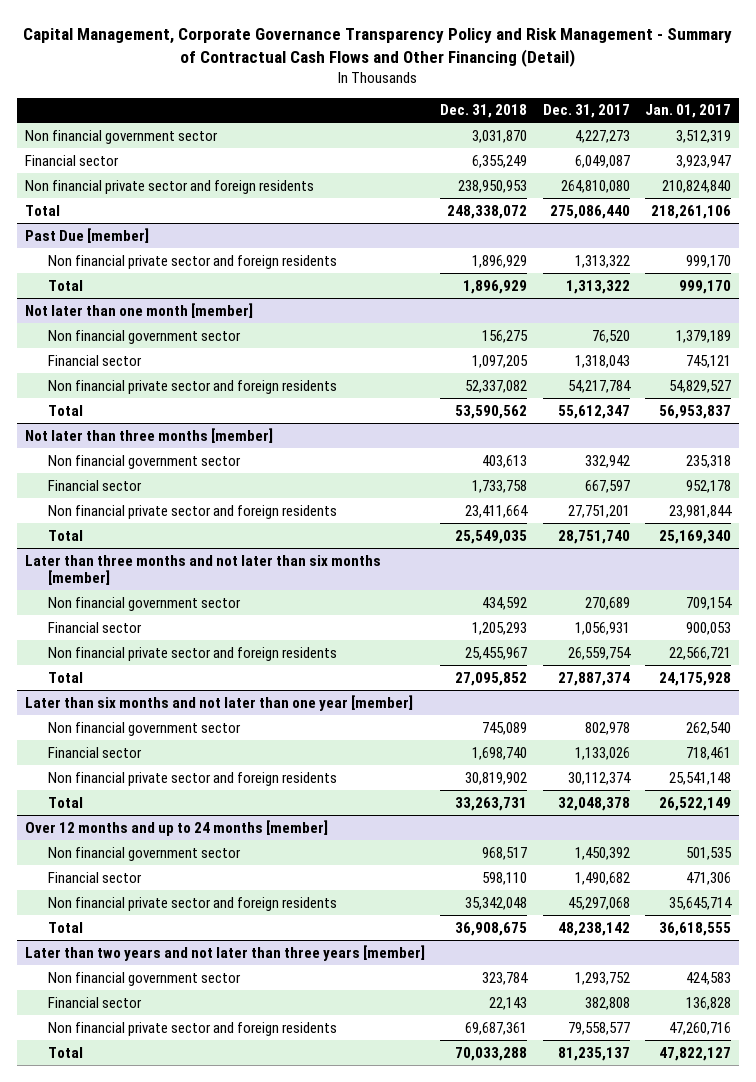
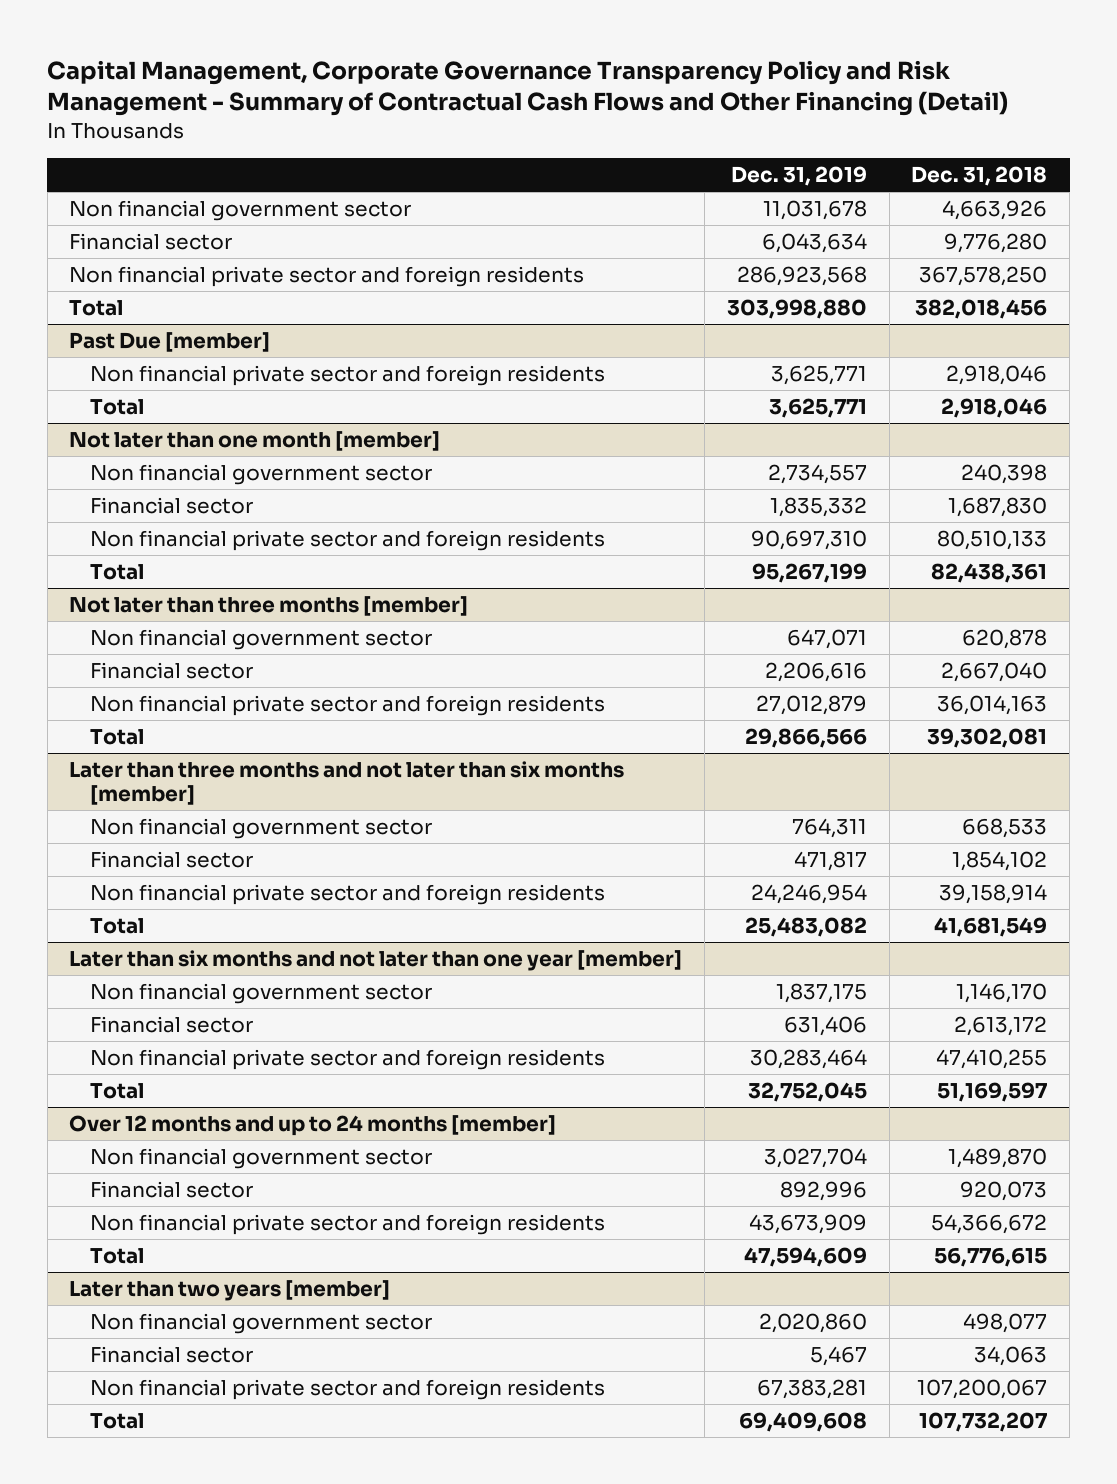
[542,104,630,119] Dec. 31, 2017 -> none
[645,104,732,119] Jan. 01, 2017 -> none
none -> [730,166,867,187] Dec. 31, 2019
[472,129,528,143] 3,031,870 -> [942,199,1048,220] 4,663,926
[472,154,528,168] 6,355,249 -> [944,232,1048,253] 9,776,280
[458,179,528,193] 238,950,953 -> [919,265,1048,286] 367,578,250
[447,204,528,219] 248,338,072 -> [915,298,1048,319] 382,018,456
[472,254,528,268] 1,896,929 -> [946,364,1048,385] 2,918,046
[463,279,528,294] 1,896,929 -> [941,397,1048,418] 2,918,046
[482,329,529,343] 156,275 -> [961,463,1048,484] 240,398
[472,354,529,368] 1,097,205 -> [948,496,1048,517] 1,687,830
[465,379,528,393] 52,337,082 -> [937,529,1048,550] 80,510,133
[455,404,528,419] 53,590,562 -> [931,562,1048,583] 82,438,361
[482,454,528,468] 403,613 -> [962,628,1048,649] 620,878
[472,479,528,493] 1,733,758 -> [941,661,1048,682] 2,667,040
[465,504,529,518] 23,411,664 -> [937,694,1048,715] 36,014,163
[455,529,528,544] 25,549,035 -> [927,727,1048,748] 39,302,081
[482,596,528,610] 434,592 -> [962,817,1048,838] 668,533
[472,621,528,635] 1,205,293 -> [952,850,1048,871] 1,854,102
[465,646,528,660] 25,455,967 -> [939,883,1048,904] 39,158,914
[455,671,528,686] 27,095,852 -> [934,916,1048,937] 41,681,549
[482,721,528,735] 745,089 -> [956,982,1048,1003] 1,146,170
[472,746,528,760] 1,698,740 -> [954,1015,1048,1036] 2,613,172
[465,771,528,785] 30,819,902 -> [936,1048,1048,1069] 47,410,255
[455,796,528,811] 33,263,731 -> [937,1081,1048,1102] 51,169,597
[482,846,528,860] 968,517 -> [948,1147,1048,1168] 1,489,870
[482,871,528,885] 598,110 -> [960,1180,1048,1201] 920,073
[465,896,528,910] 35,342,048 -> [931,1213,1048,1234] 54,366,672
[455,921,528,936] 36,908,675 -> [934,1246,1048,1267] 56,776,615
[24,944,425,961] Later than two years and not later than three years [member] -> [69,1279,391,1301] Later than two years [member]
[482,971,529,985] 323,784 -> [963,1312,1048,1333] 498,077
[489,996,528,1010] 22,143 -> [974,1345,1048,1366] 34,063
[465,1021,528,1035] 69,687,361 -> [917,1378,1048,1399] 107,200,067
[455,1046,528,1061] 70,033,288 -> [919,1411,1048,1432] 107,732,207

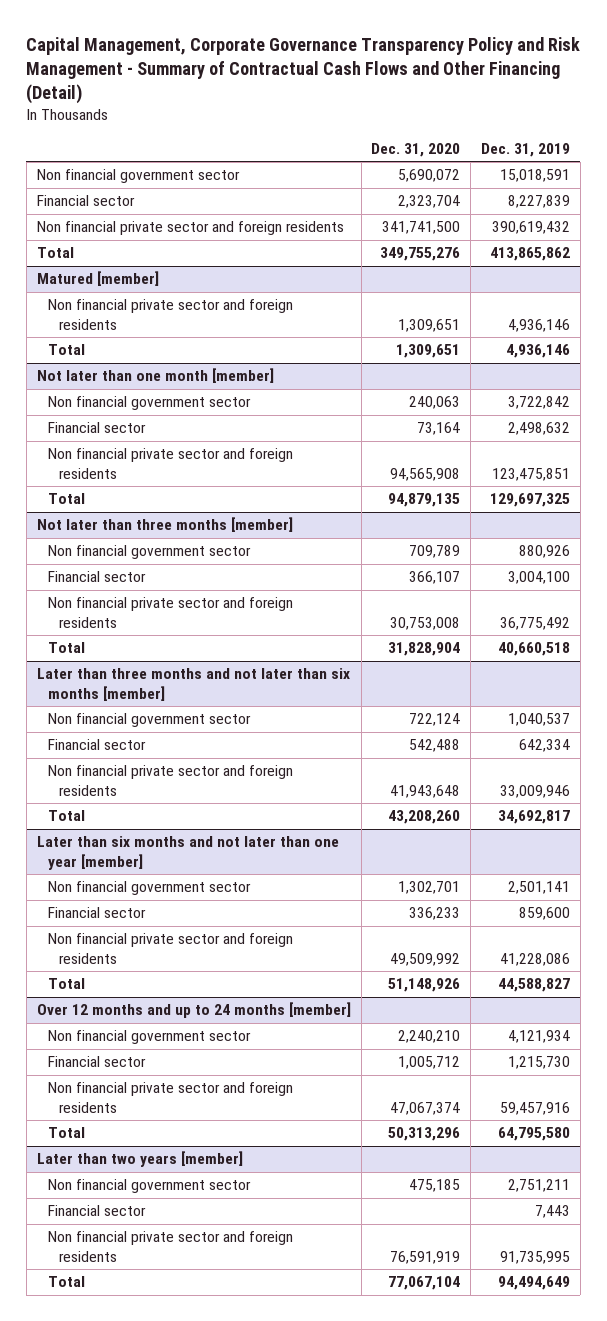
[911,166,1048,187] Dec. 31, 2018 -> none
none -> [371,143,461,158] Dec. 31, 2020
[762,199,867,220] 11,031,678 -> [500,169,571,183] 15,018,591
[761,232,867,253] 6,043,634 -> [508,195,571,209] 8,227,839
[736,265,867,286] 286,923,568 -> [492,221,571,235] 390,619,432
[726,298,867,319] 303,998,880 -> [490,247,571,262] 413,865,862
[69,331,271,352] Past Due [member] -> [36,271,159,287] Matured [member]
[770,364,867,385] 3,625,771 -> [508,318,571,332] 4,936,146
[768,397,867,418] 3,625,771 -> [506,344,571,359] 4,936,146
[767,463,867,484] 2,734,557 -> [508,396,571,410] 3,722,842
[769,496,867,517] 1,835,332 -> [508,422,571,436] 2,498,632
[750,529,867,550] 90,697,310 -> [492,467,571,481] 123,475,851
[751,562,867,583] 95,267,199 -> [490,493,571,508] 129,697,325
[786,628,867,649] 647,071 -> [519,545,571,559] 880,926
[764,661,867,682] 2,206,616 -> [508,571,571,585] 3,004,100
[755,694,867,715] 27,012,879 -> [500,616,571,630] 36,775,492
[744,727,867,748] 29,866,566 -> [498,642,571,657] 40,660,518
[791,817,867,838] 764,311 -> [508,713,571,727] 1,040,537
[793,850,867,871] 471,817 -> [519,739,571,753] 642,334
[750,883,867,904] 24,246,954 -> [500,784,571,798] 33,009,946
[744,916,867,937] 25,483,082 -> [498,810,571,825] 34,692,817
[775,982,867,1003] 1,837,175 -> [508,881,571,895] 2,501,141
[783,1015,867,1036] 631,406 -> [519,907,571,921] 859,600
[749,1048,867,1069] 30,283,464 -> [500,952,571,966] 41,228,086
[747,1081,867,1102] 32,752,045 -> [498,978,571,993] 44,588,827
[763,1147,867,1168] 3,027,704 -> [508,1030,571,1044] 4,121,934
[779,1180,867,1201] 892,996 -> [508,1056,571,1070] 1,215,730
[748,1213,867,1234] 43,673,909 -> [500,1101,571,1115] 59,457,916
[743,1246,867,1267] 47,594,609 -> [498,1127,571,1142] 64,795,580
[758,1312,867,1333] 2,020,860 -> [508,1179,571,1193] 2,751,211
[809,1345,867,1366] 5,467 -> [535,1205,571,1219] 7,443
[756,1378,867,1399] 67,383,281 -> [500,1250,571,1264] 91,735,995
[738,1411,867,1432] 69,409,608 -> [498,1276,571,1291] 94,494,649

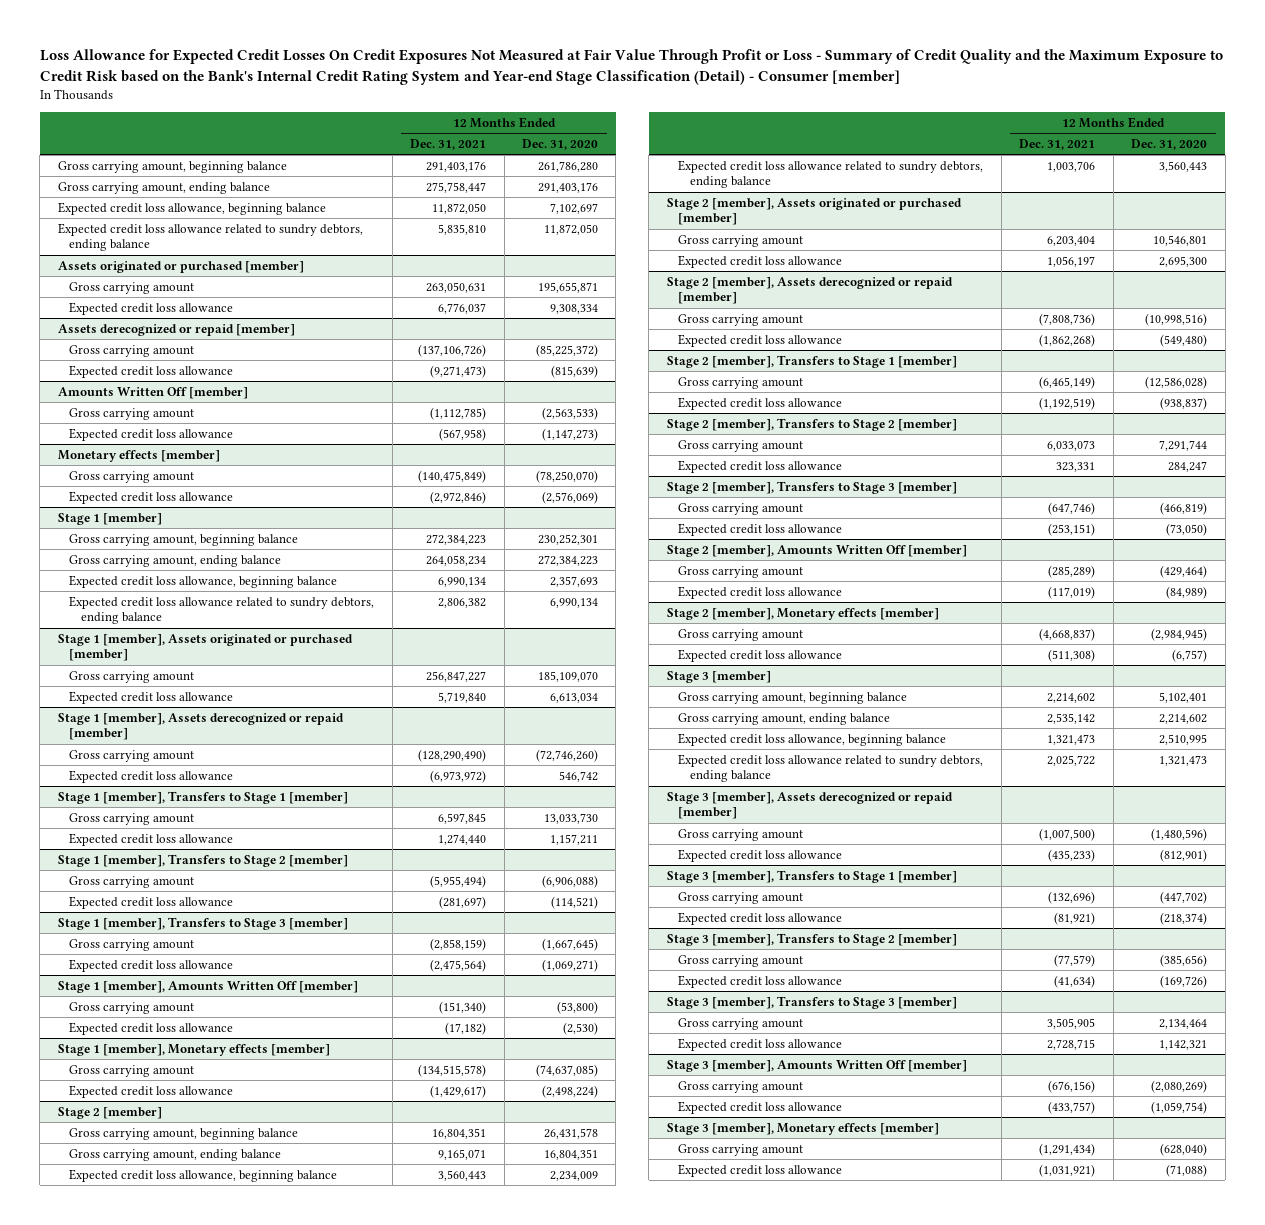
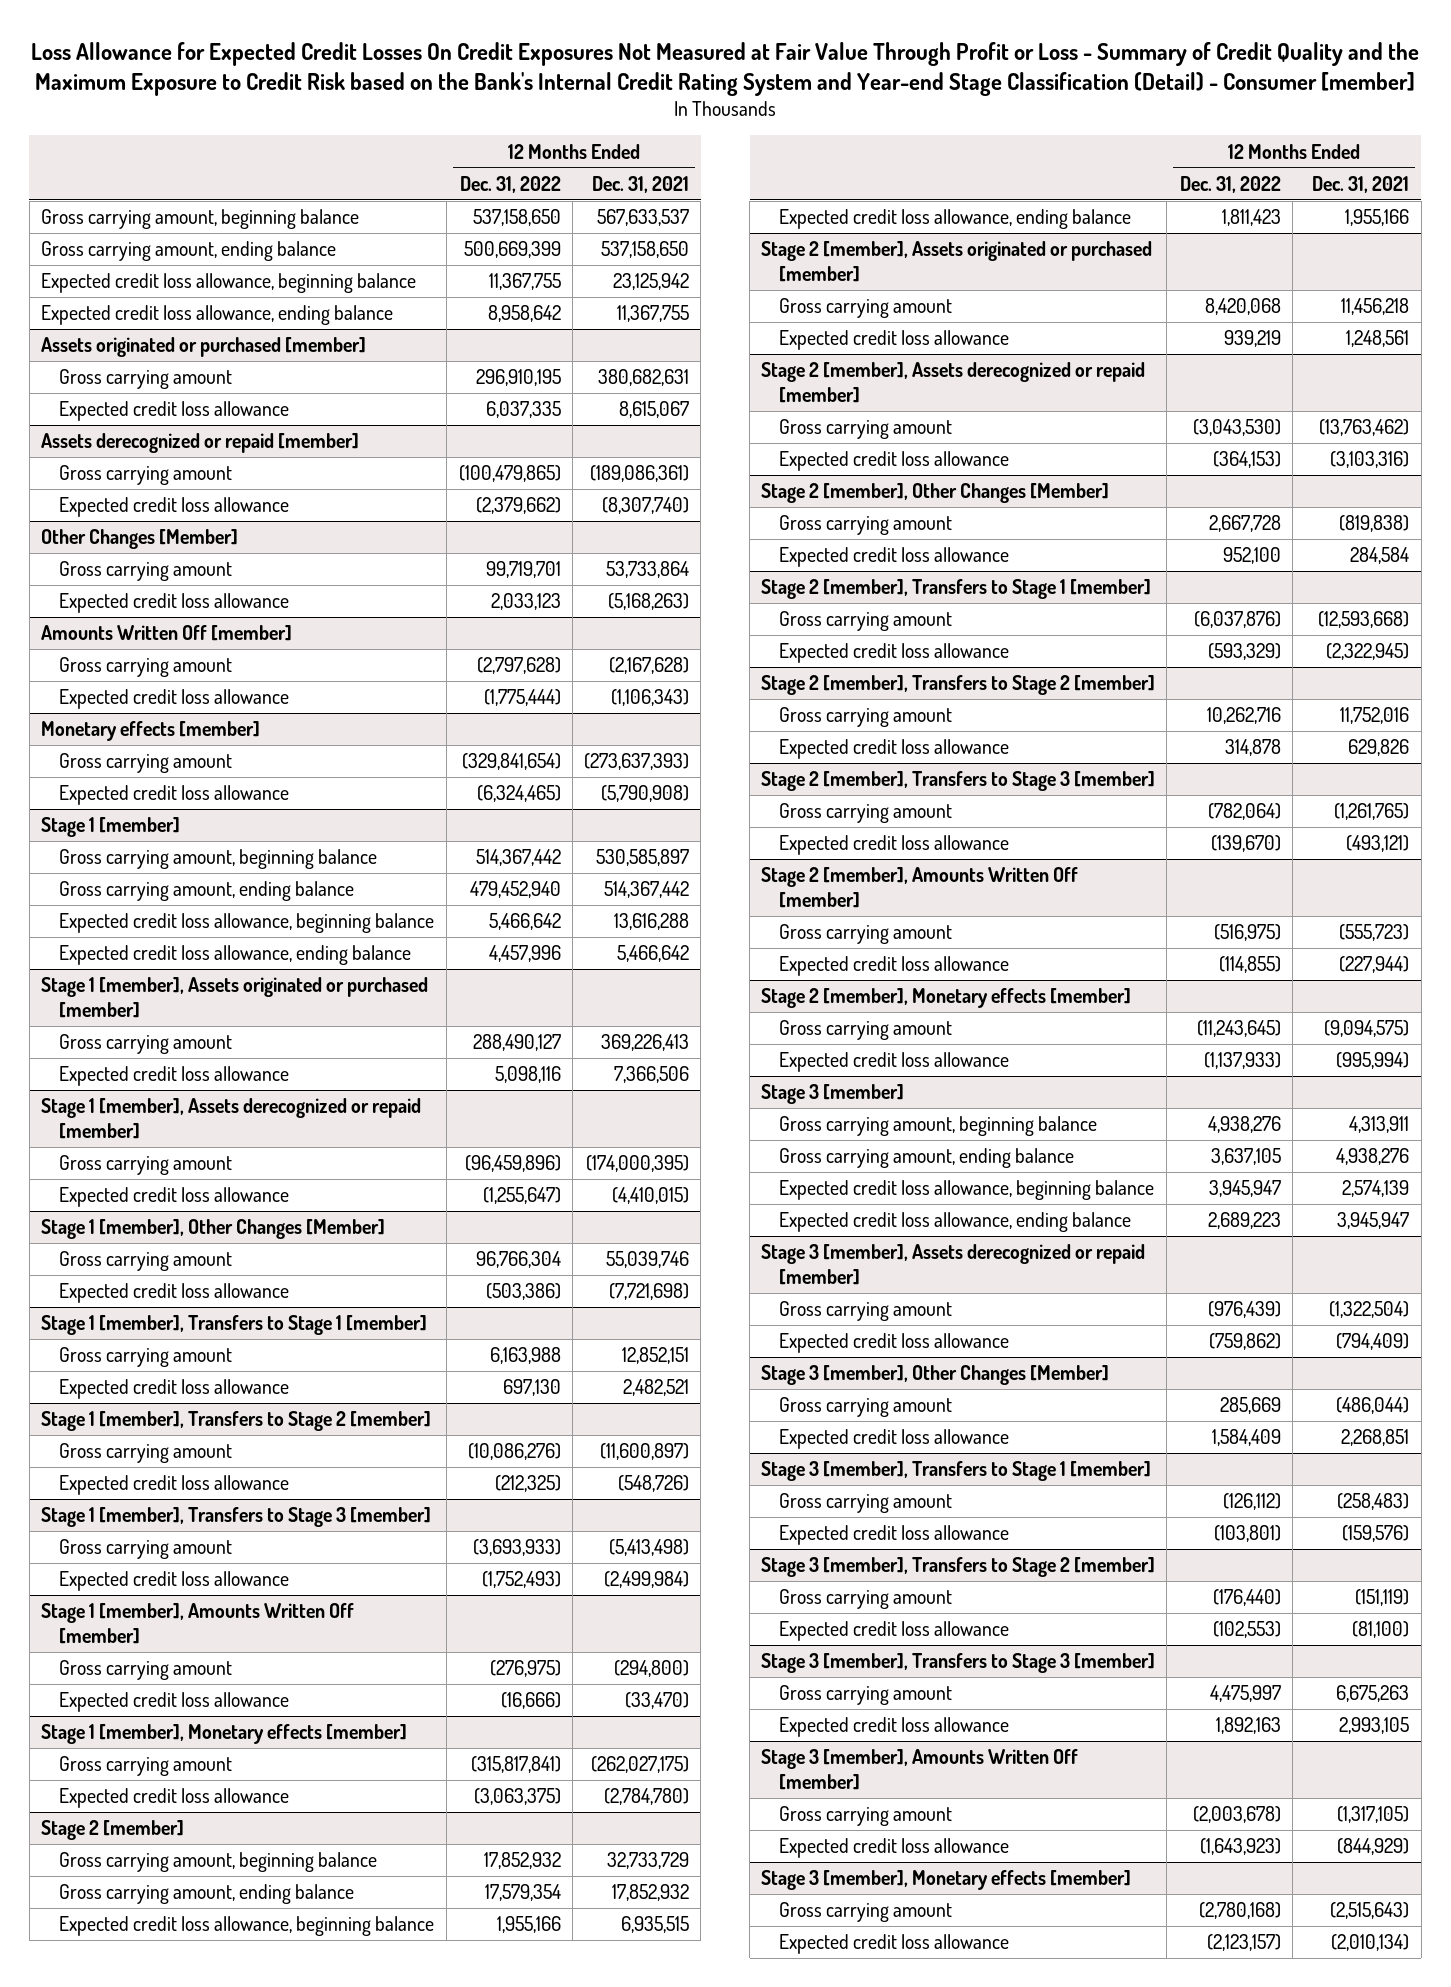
[522,139,599,151] Dec. 31, 2020 -> none
none -> [459,175,561,193] Dec. 31, 2022
[426,160,487,172] 291,403,176 -> [597,209,690,227] 567,633,537
[426,181,487,193] 275,758,447 -> [601,241,690,259] 537,158,650
[432,202,487,214] 11,872,050 -> [613,273,690,291] 23,125,942
[57,222,363,252] Expected credit loss allowance related to sundry debtors, ending balance -> [41,305,394,326] Expected credit loss allowance, ending balance
[438,223,487,235] 5,835,810 -> [617,305,690,323] 11,367,755
[426,281,487,293] 263,050,631 -> [598,369,690,387] 380,682,631
[438,302,487,314] 6,776,037 -> [619,401,690,419] 8,615,067
[418,343,487,357] (137,106,726) -> [590,465,690,483] (189,086,361)
[430,364,487,378] (9,271,473) -> [602,497,690,515] (8,307,740)
none -> [41,529,239,550] Other Changes [Member]
none -> [59,561,233,582] Gross carrying amount
none -> [59,593,290,614] Expected credit loss allowance
[430,406,487,420] (1,112,785) -> [609,657,690,675] (2,167,628)
[439,427,487,441] (567,958) -> [611,689,690,707] (1,106,343)
[418,469,487,483] (140,475,849) -> [584,753,690,771] (273,637,393)
[430,490,487,504] (2,972,846) -> [601,785,690,803] (5,790,908)
[426,533,487,545] 272,384,223 -> [596,849,690,867] 530,585,897
[426,554,487,566] 264,058,234 -> [604,881,690,899] 514,367,442
[438,576,487,587] 6,990,134 -> [614,913,690,931] 13,616,288
[69,595,375,625] Expected credit loss allowance related to sundry debtors, ending balance -> [59,945,412,966] Expected credit loss allowance, ending balance
[438,597,487,608] 2,806,382 -> [617,945,690,963] 5,466,642
[426,670,487,682] 256,847,227 -> [601,1034,690,1052] 369,226,413
[438,691,487,703] 5,719,840 -> [614,1066,690,1084] 7,366,506
[418,748,487,762] (128,290,490) -> [586,1155,690,1173] (174,000,395)
[430,769,487,783] (6,973,972) -> [612,1187,690,1205] (4,410,015)
none -> [41,1219,386,1240] Stage 1 [member], Other Changes [Member]
none -> [59,1251,233,1272] Gross carrying amount
none -> [59,1283,290,1304] Expected credit loss allowance
[438,812,487,824] 6,597,845 -> [622,1347,690,1365] 12,852,151
[438,833,487,845] 1,274,440 -> [623,1379,690,1397] 2,482,521
[430,874,487,888] (5,955,494) -> [600,1443,690,1461] (11,600,897)
[439,895,487,909] (281,697) -> [618,1475,690,1493] (548,726)
[430,937,487,951] (2,858,159) -> [609,1539,690,1557] (5,413,498)
[430,958,487,972] (2,475,564) -> [604,1571,690,1589] (2,499,984)
[439,1000,487,1014] (151,340) -> [614,1660,690,1678] (294,800)
[445,1021,487,1035] (17,182) -> [625,1692,690,1710] (33,470)
[418,1063,487,1077] (134,515,578) -> [591,1756,690,1774] (262,027,175)
[430,1084,487,1098] (1,429,617) -> [604,1788,690,1806] (2,784,780)
[432,1127,487,1139] 16,804,351 -> [607,1852,690,1870] 32,733,729
[438,1148,487,1160] 9,165,071 -> [612,1884,690,1902] 17,852,932
[438,1169,487,1181] 3,560,443 -> [621,1916,690,1934] 6,935,515
[678,159,984,189] Expected credit loss allowance related to sundry debtors, ending balance -> [779,209,1132,230] Expected credit loss allowance, ending balance
[1047,160,1096,172] 1,003,706 -> [1345,209,1410,227] 1,955,166
[1047,235,1096,246] 6,203,404 -> [1341,298,1410,316] 11,456,218
[1047,255,1096,267] 1,056,197 -> [1346,330,1410,348] 1,248,561
[1039,312,1096,326] (7,808,736) -> [1319,419,1410,437] (13,763,462)
[1039,333,1096,347] (1,862,268) -> [1330,451,1410,469] (3,103,316)
none -> [761,483,1110,504] Stage 2 [member], Other Changes [Member]
none -> [779,515,953,536] Gross carrying amount
none -> [779,547,1010,568] Expected credit loss allowance
[1039,375,1096,389] (6,465,149) -> [1318,611,1410,629] (12,593,668)
[1039,396,1096,410] (1,192,519) -> [1326,643,1410,661] (2,322,945)
[1047,439,1096,451] 6,033,073 -> [1340,707,1410,725] 11,752,016
[1056,461,1096,472] 323,331 -> [1348,739,1410,757] 629,826
[1048,501,1096,515] (647,746) -> [1334,803,1410,821] (1,261,765)
[1048,522,1096,536] (253,151) -> [1346,835,1410,853] (493,121)
[1048,564,1096,578] (285,289) -> [1339,924,1410,942] (555,723)
[1048,585,1096,599] (117,019) -> [1339,956,1410,974] (227,944)
[1039,627,1096,641] (4,668,837) -> [1324,1020,1410,1038] (9,094,575)
[1048,648,1096,662] (511,308) -> [1336,1052,1410,1070] (995,994)
[1047,692,1096,703] 2,214,602 -> [1349,1116,1410,1134] 4,313,911
[1047,712,1096,724] 2,535,142 -> [1336,1148,1410,1166] 4,938,276
[1047,733,1096,745] 1,321,473 -> [1342,1180,1410,1198] 2,574,139
[678,753,984,783] Expected credit loss allowance related to sundry debtors, ending balance -> [779,1212,1132,1233] Expected credit loss allowance, ending balance
[1047,754,1096,766] 2,025,722 -> [1337,1212,1410,1230] 3,945,947
[1039,827,1096,841] (1,007,500) -> [1329,1301,1410,1319] (1,322,504)
[1048,848,1096,862] (435,233) -> [1336,1333,1410,1351] (794,409)
none -> [761,1365,1110,1386] Stage 3 [member], Other Changes [Member]
none -> [779,1397,953,1418] Gross carrying amount
none -> [779,1429,1010,1450] Expected credit loss allowance
[1048,890,1096,904] (132,696) -> [1337,1493,1410,1511] (258,483)
[1054,911,1096,925] (81,921) -> [1342,1525,1410,1543] (159,576)
[1054,953,1096,967] (77,579) -> [1355,1589,1410,1607] (151,119)
[1054,974,1096,988] (41,634) -> [1352,1621,1410,1639] (81,100)
[1047,1017,1096,1029] 3,505,905 -> [1336,1685,1410,1703] 6,675,263
[1047,1038,1096,1050] 2,728,715 -> [1339,1717,1410,1735] 2,993,105
[1048,1079,1096,1093] (676,156) -> [1337,1806,1410,1824] (1,317,105)
[1048,1100,1096,1114] (433,757) -> [1337,1838,1410,1856] (844,929)
[1039,1142,1096,1156] (1,291,434) -> [1330,1902,1410,1920] (2,515,643)
[1039,1163,1096,1177] (1,031,921) -> [1331,1934,1410,1952] (2,010,134)

